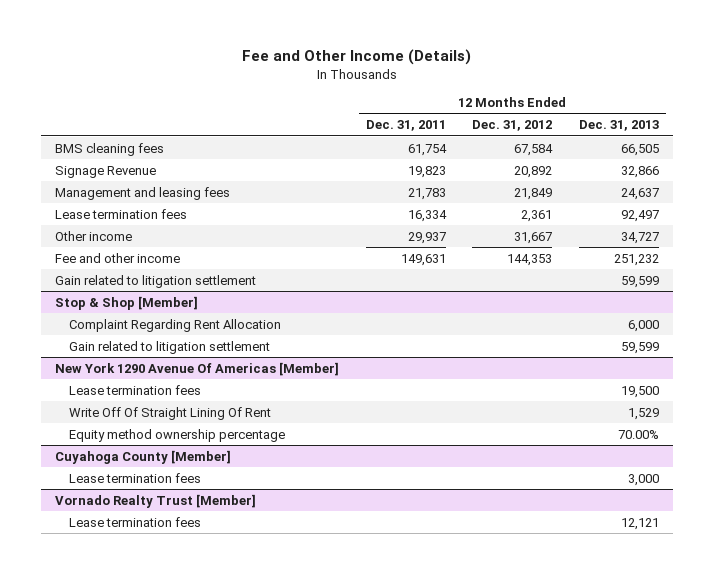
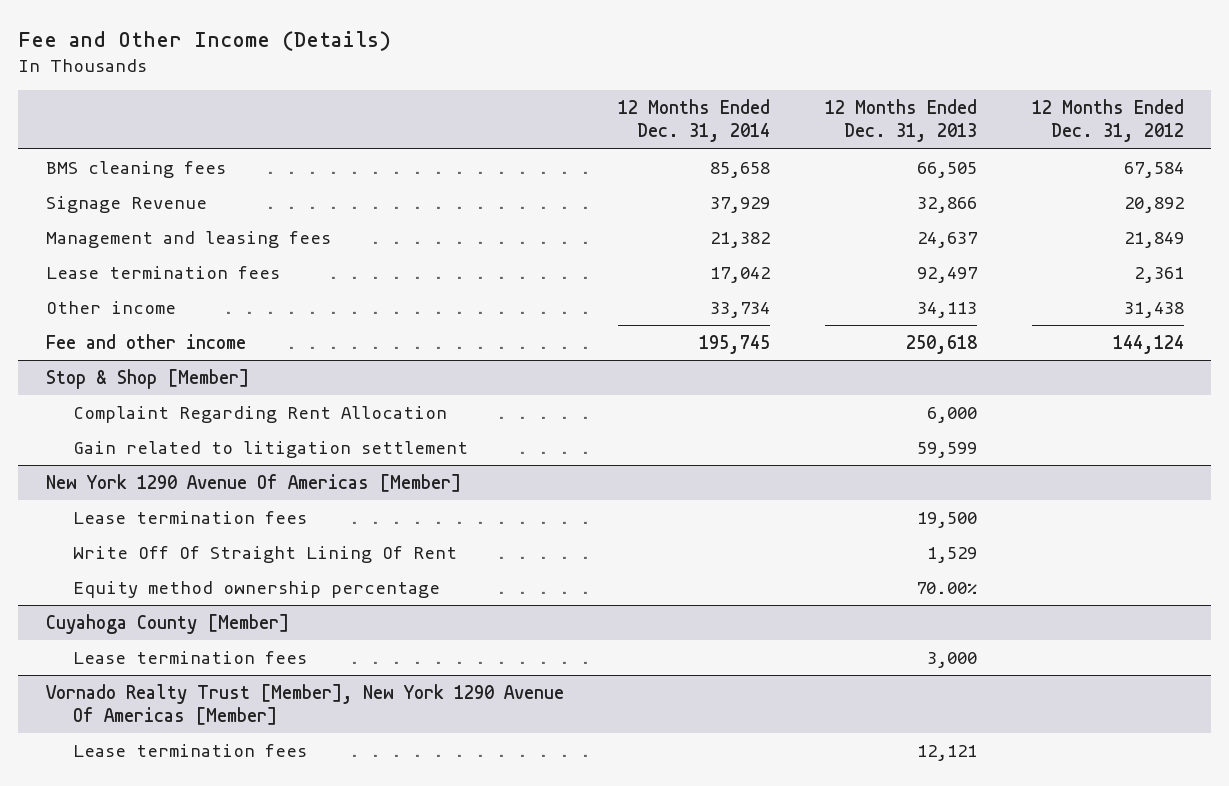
[365,120,446,132] Dec. 31, 2011 -> none
none -> [618,99,771,143] 12 Months Ended Dec. 31, 2014
[54,274,256,288] Gain related to litigation settlement -> none
[514,231,553,244] 31,667 -> [1123,302,1184,319] 31,438
[621,231,660,244] 34,727 -> [916,302,977,319] 34,113
[507,253,553,266] 144,353 -> [1112,335,1184,355] 144,124
[614,253,660,266] 251,232 -> [905,335,977,355] 250,618
[54,493,256,508] Vornado Realty Trust [Member] -> none
none -> [45,684,564,726] Vornado Realty Trust [Member], New York 1290 Avenue Of Americas [Member]

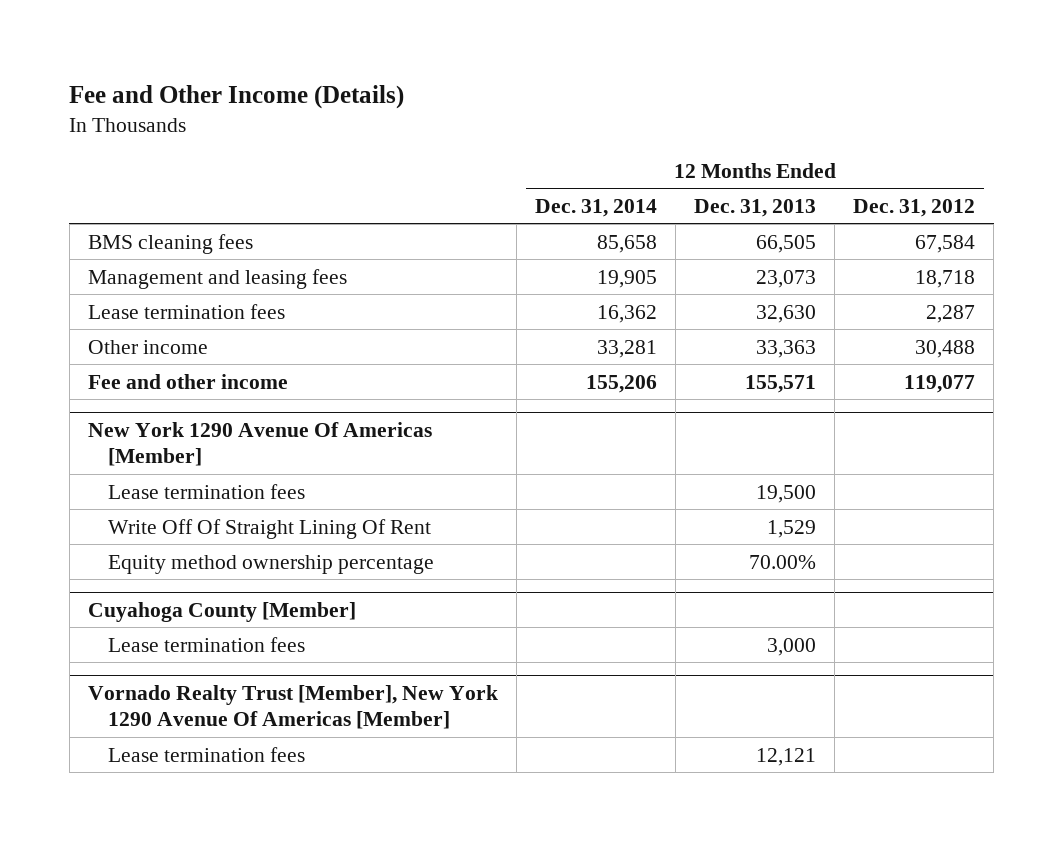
[45,196,207,214] Signage Revenue -> none
[45,369,249,390] Stop & Shop [Member] -> none
[73,406,448,424] Complaint Regarding Rent Allocation -> none
[73,441,469,459] Gain related to litigation settlement -> none
[710,232,771,249] 21,382 -> [596,269,657,288] 19,905
[916,232,977,249] 24,637 -> [755,269,816,288] 23,073
[1123,232,1184,249] 21,849 -> [915,269,976,288] 18,718
[710,267,771,284] 17,042 -> [596,304,657,323] 16,362
[916,267,977,284] 92,497 -> [755,304,816,323] 32,630
[1133,267,1184,284] 2,361 -> [926,304,976,323] 2,287
[710,302,771,319] 33,734 -> [596,339,657,358] 33,281
[916,302,977,319] 34,113 -> [755,339,816,358] 33,363
[1123,302,1184,319] 31,438 -> [915,339,976,358] 30,488
[699,335,771,355] 195,745 -> [585,374,657,393] 155,206
[905,335,977,355] 250,618 -> [744,374,816,393] 155,571
[1112,335,1184,355] 144,124 -> [904,374,976,393] 119,077

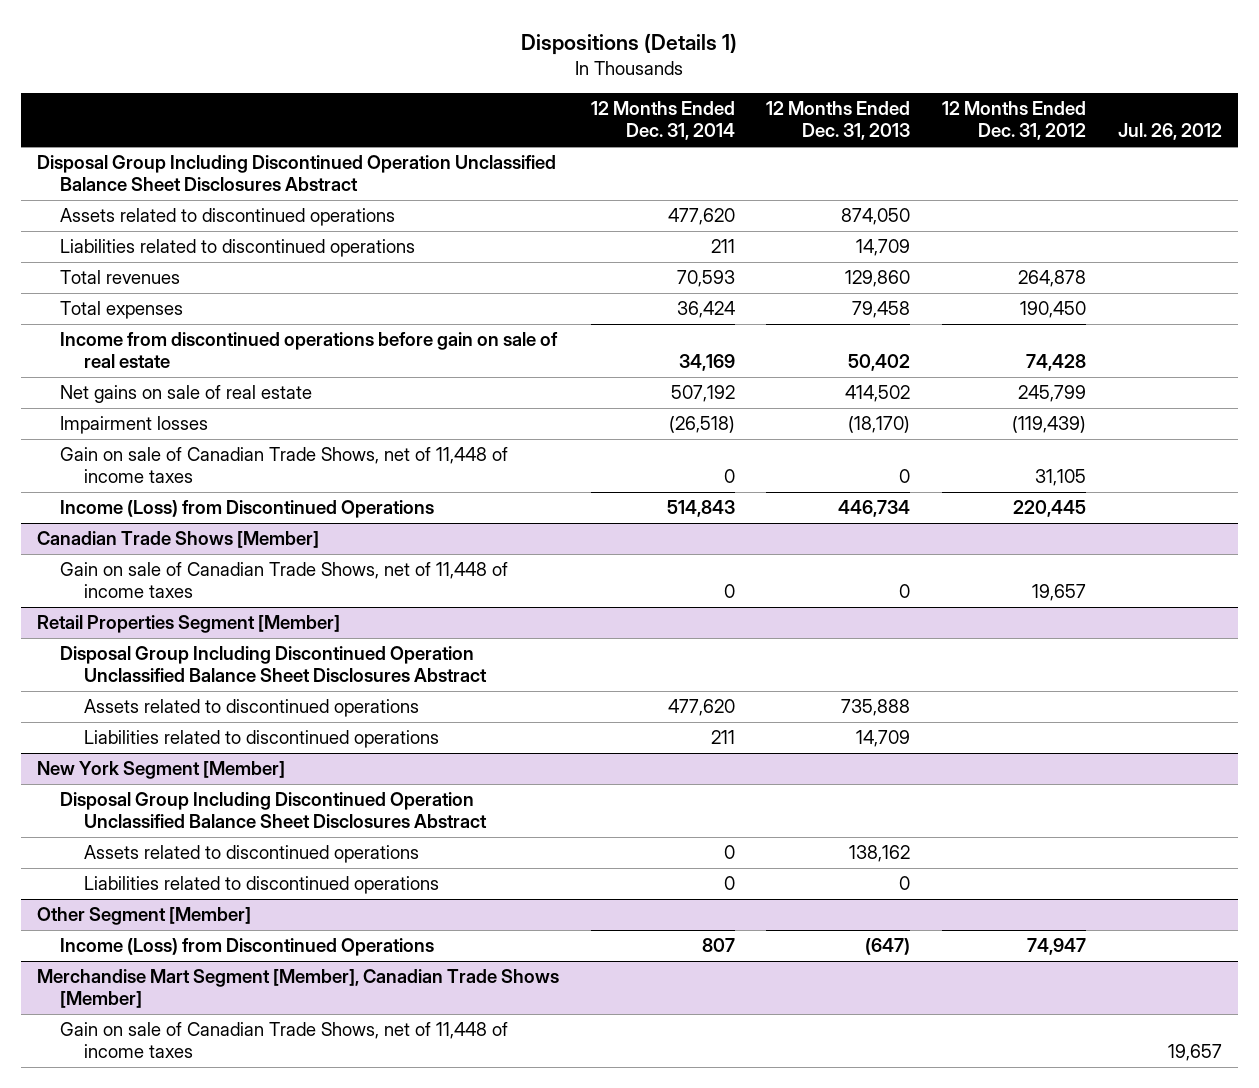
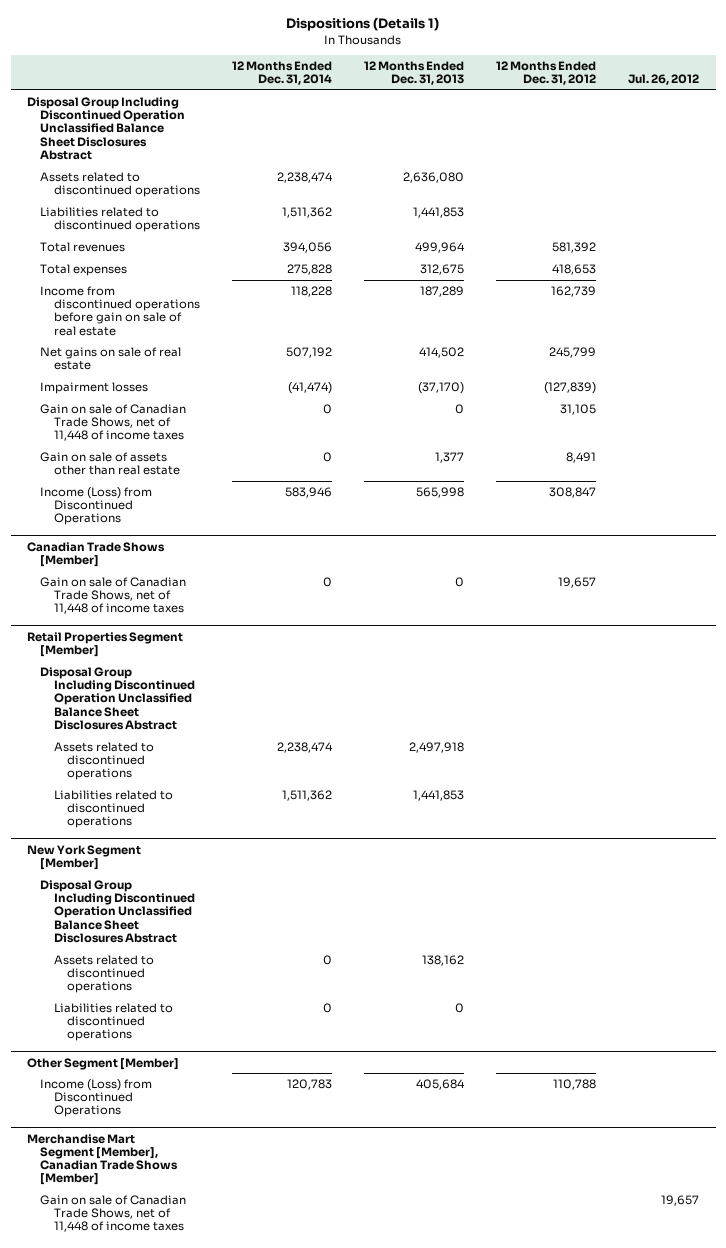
[667,208,735,226] 477,620 -> [276,172,333,184] 2,238,474
[841,208,911,226] 874,050 -> [403,172,465,184] 2,636,080
[710,239,735,254] 211 -> [281,207,332,219] 1,511,362
[856,239,911,257] 14,709 -> [413,207,465,219] 1,441,853
[676,270,735,288] 70,593 -> [282,242,332,254] 394,056
[845,270,911,288] 129,860 -> [415,242,466,254] 499,964
[1018,270,1087,288] 264,878 -> [552,242,597,254] 581,392
[676,301,735,319] 36,424 -> [286,264,332,276] 275,828
[852,301,911,319] 79,458 -> [420,264,465,276] 312,675
[1020,301,1087,319] 190,450 -> [552,264,597,276] 418,653
[678,354,735,372] 34,169 -> [290,286,332,298] 118,228
[848,354,911,372] 50,402 -> [420,286,465,298] 187,289
[1026,354,1087,372] 74,428 -> [551,286,597,298] 162,739
[668,416,735,434] (26,518) -> [287,382,332,395] (41,474)
[848,416,911,434] (18,170) -> [418,382,465,395] (37,170)
[1012,416,1087,434] (119,439) -> [544,382,597,395] (127,839)
none -> [40,452,180,476] Gain on sale of assets other than real estate
[666,500,735,518] 514,843 -> [284,487,332,499] 583,946
[838,500,911,518] 446,734 -> [416,487,465,499] 565,998
[1013,500,1087,518] 220,445 -> [549,487,597,499] 308,847
[667,699,735,717] 477,620 -> [276,742,333,754] 2,238,474
[841,699,911,717] 735,888 -> [409,742,465,754] 2,497,918
[710,730,735,745] 211 -> [281,790,332,802] 1,511,362
[856,730,911,748] 14,709 -> [413,790,465,802] 1,441,853
[701,938,735,953] 807 -> [286,1079,332,1091] 120,783
[865,938,911,956] (647) -> [416,1079,466,1091] 405,684
[1027,938,1087,956] 74,947 -> [553,1079,597,1091] 110,788

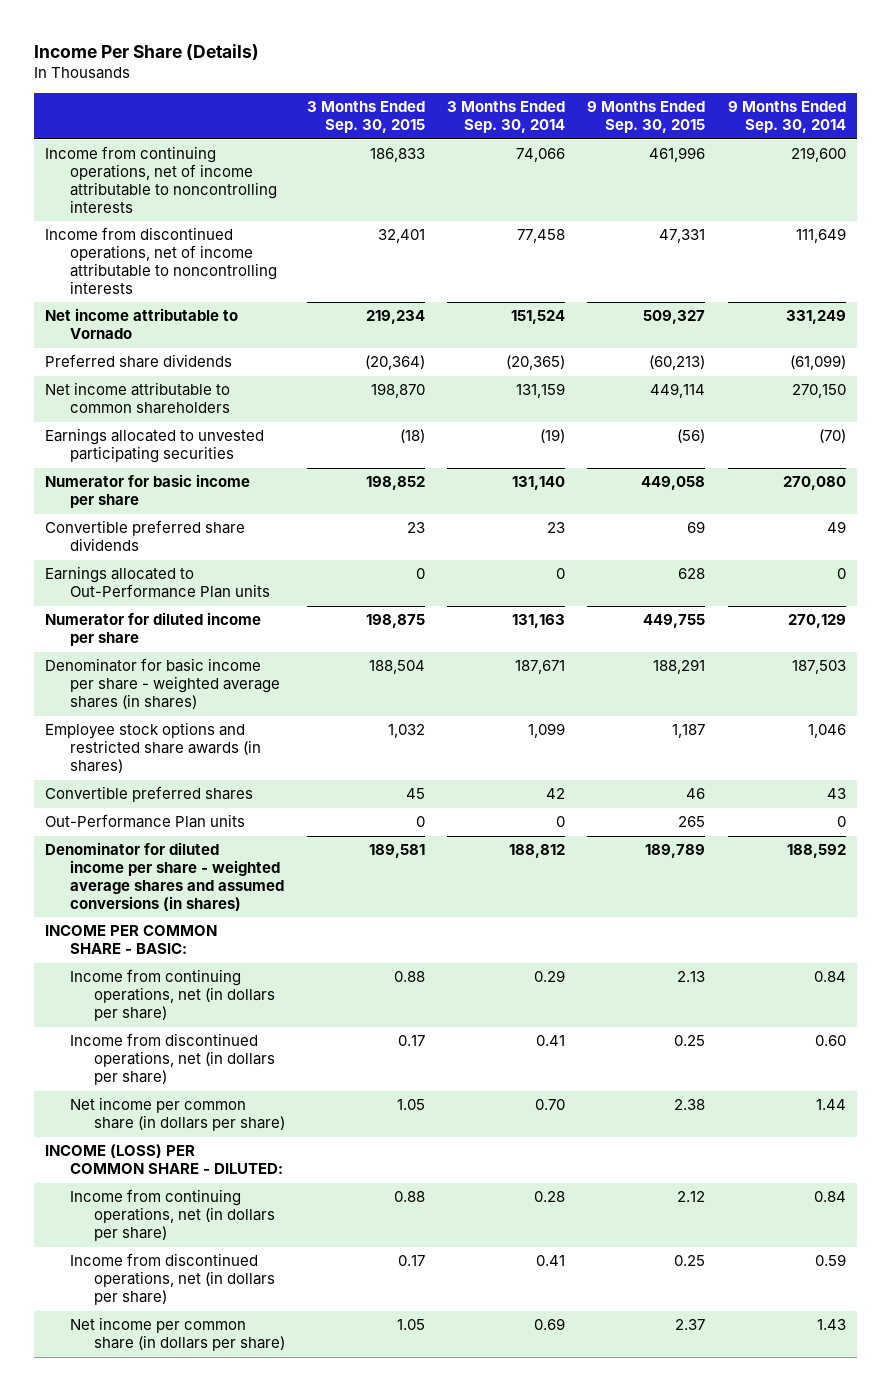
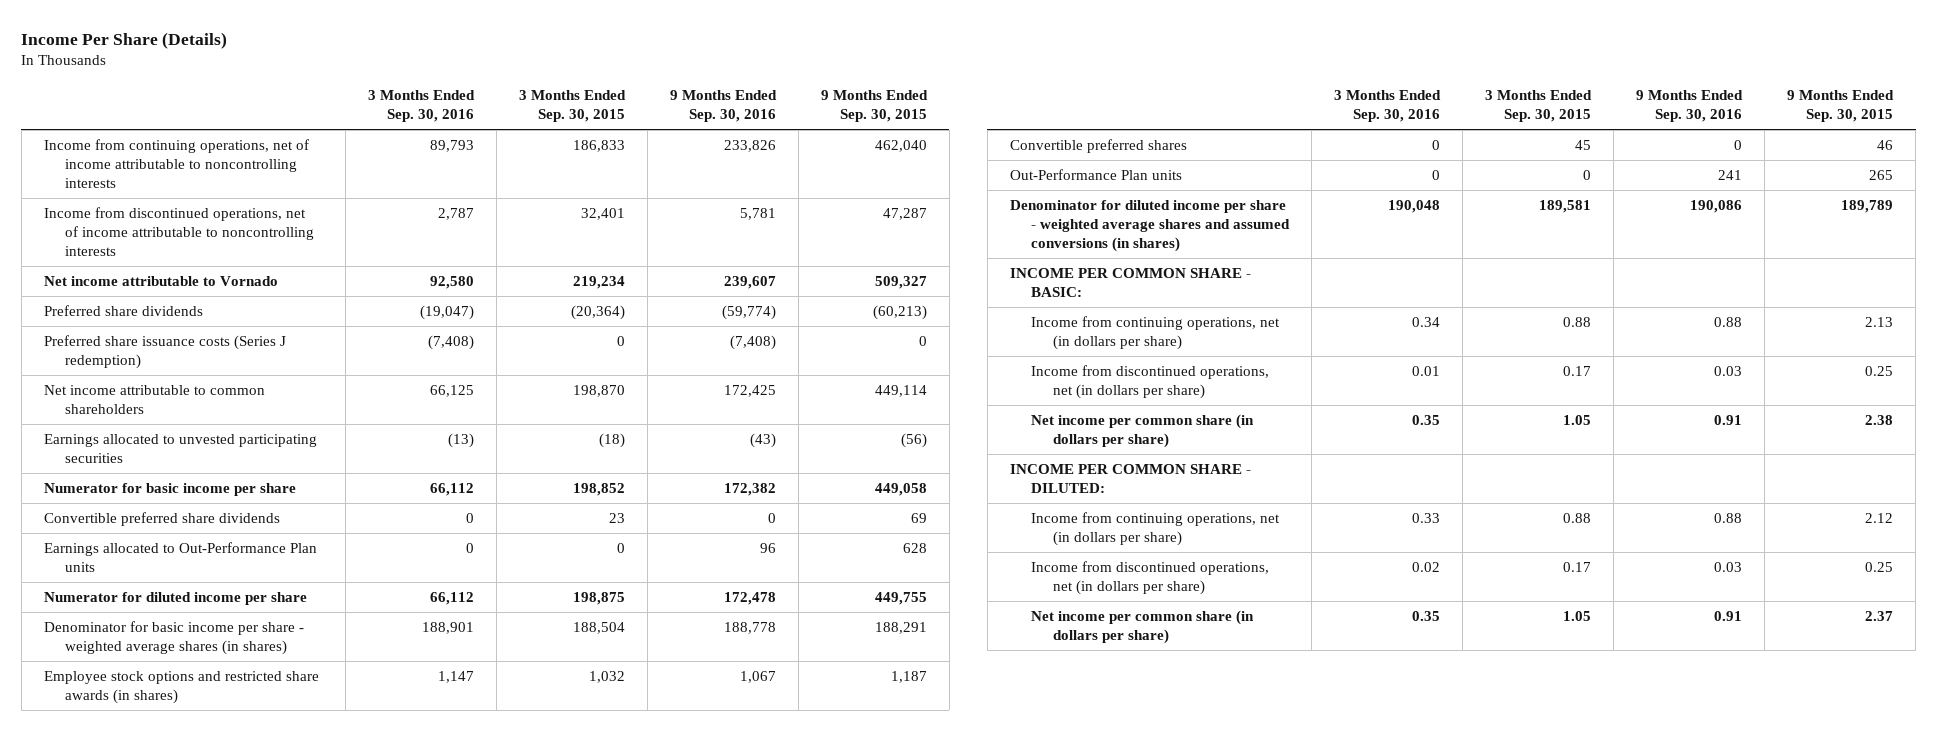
[447,101,566,134] 3 Months Ended Sep. 30, 2014 -> none
[727,101,846,134] 9 Months Ended Sep. 30, 2014 -> none
none -> [367,89,475,123] 3 Months Ended Sep. 30, 2016
none -> [669,89,777,123] 9 Months Ended Sep. 30, 2016
[649,147,706,163] 461,996 -> [874,139,927,152] 462,040
[659,229,706,244] 47,331 -> [882,207,927,220] 47,287
none -> [43,334,286,370] Preferred share issuance costs (Series J redemption)
[45,1144,283,1175] INCOME (LOSS) PER COMMON SHARE - DILUTED: -> [1009,463,1251,494] INCOME PER COMMON SHARE - DILUTED:

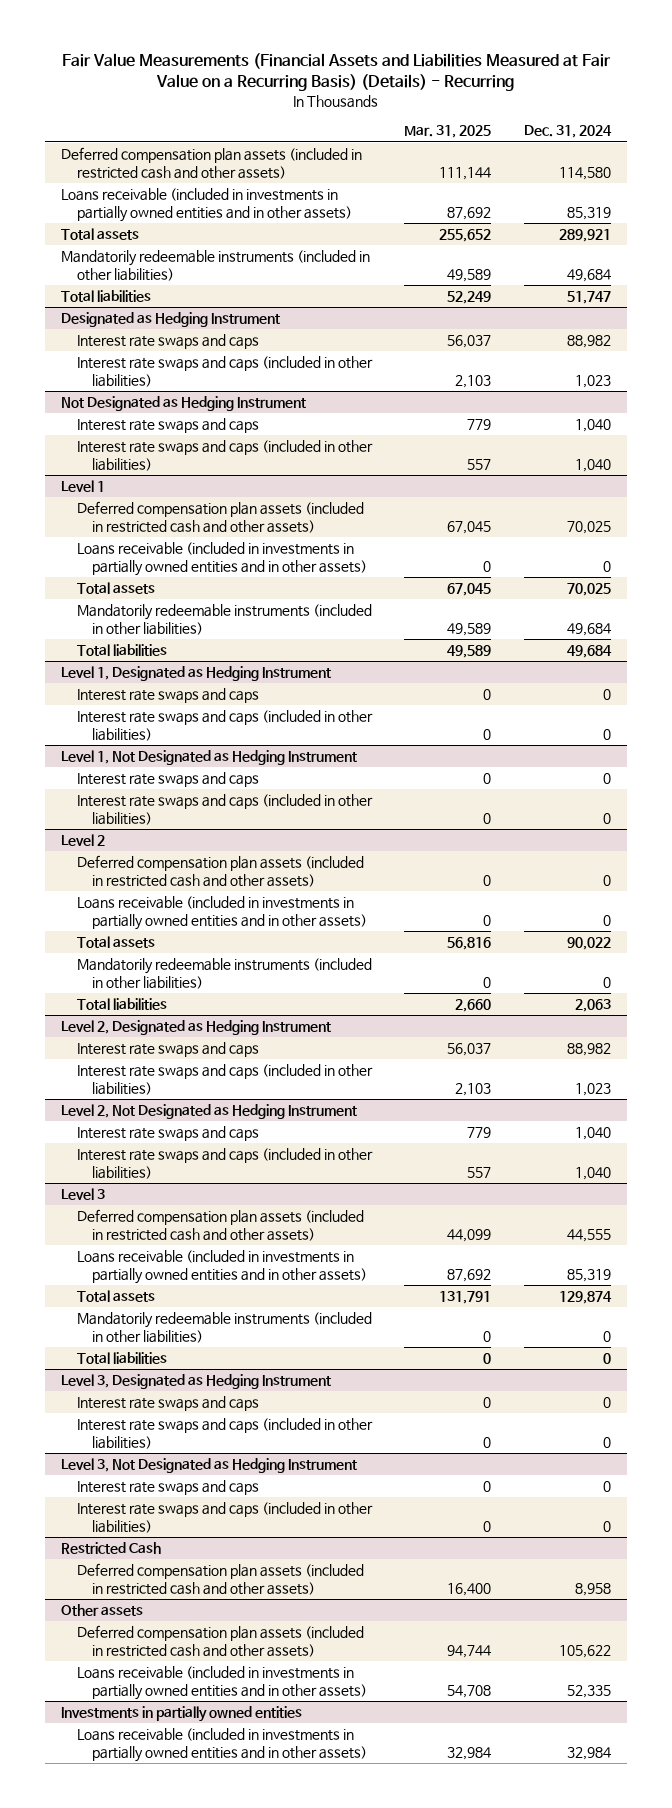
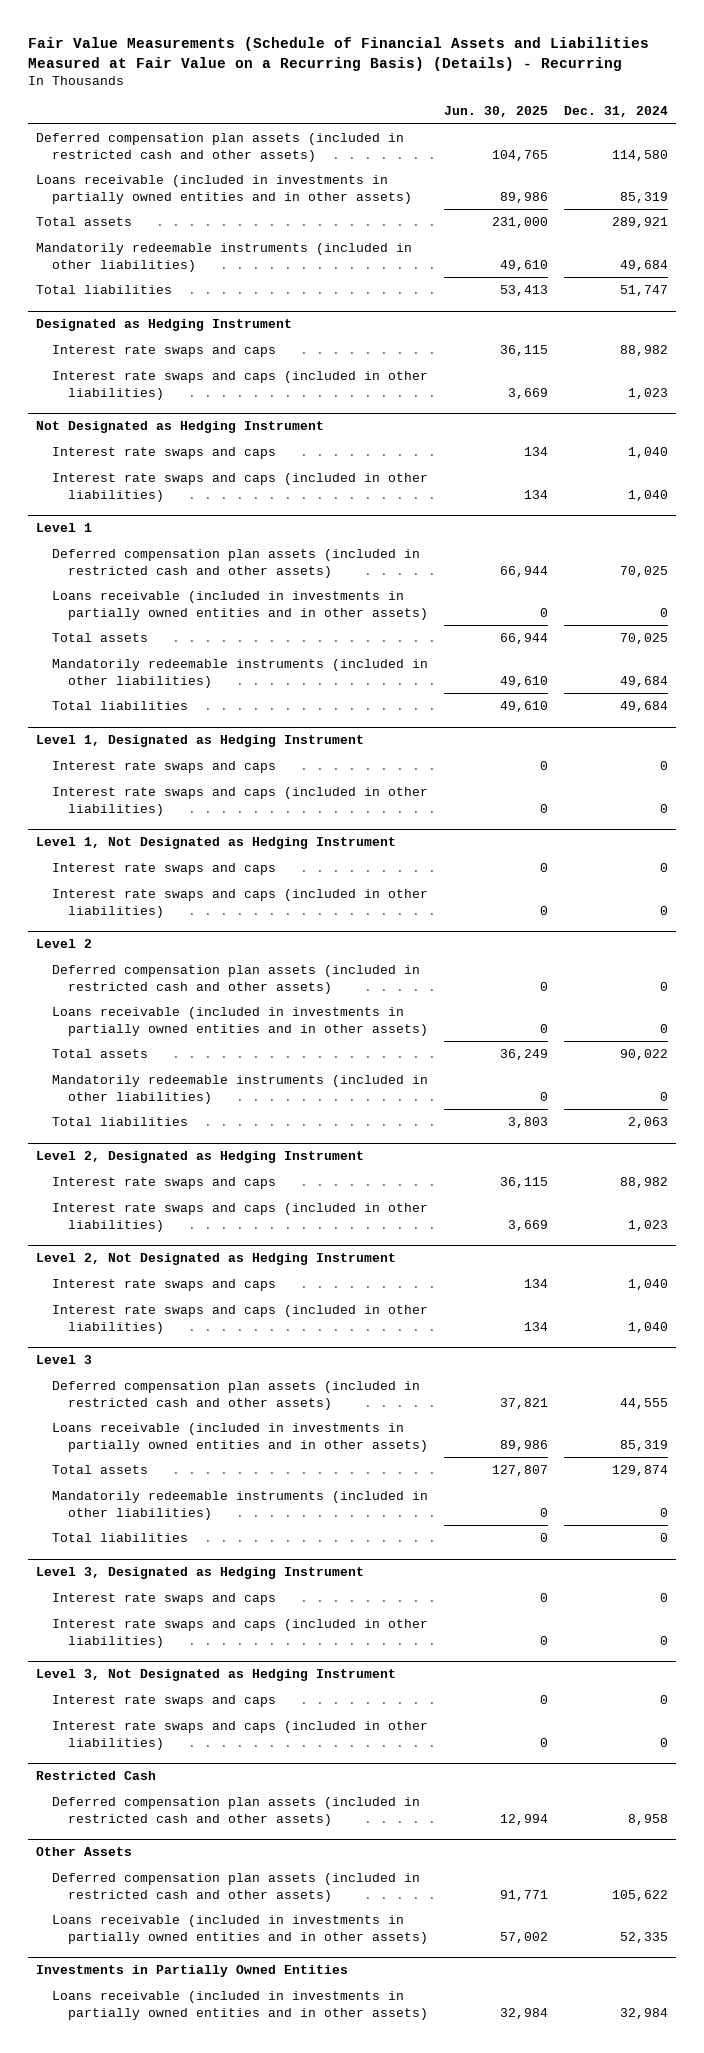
[61,52,611,92] Fair Value Measurements (Financial Assets and Liabilities Measured at Fair Value on a Recurring Basis) (Details) - Recurring -> [28,36,650,71] Fair Value Measurements (Schedule of Financial Assets and Liabilities Measured at Fair Value on a Recurring Basis) (Details) - Recurring
[404,125,492,139] Mar. 31, 2025 -> none
none -> [444,106,549,118] Jun. 30, 2025
[60,1604,143,1617] Other assets -> [36,1847,133,1857] Other Assets
[60,1706,302,1723] Investments in partially owned entities -> [36,1965,349,1978] Investments in Partially Owned Entities

